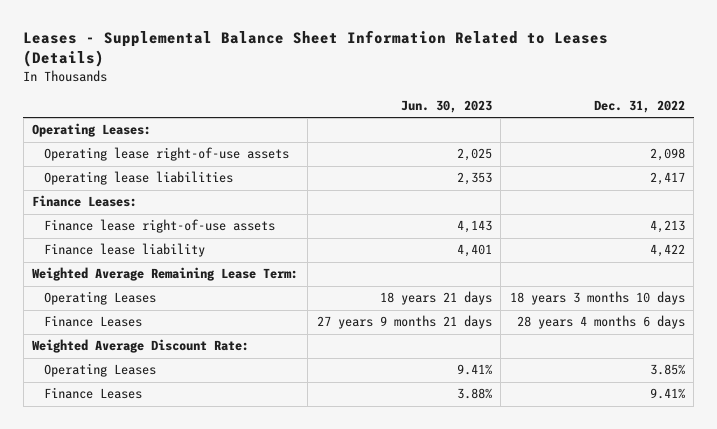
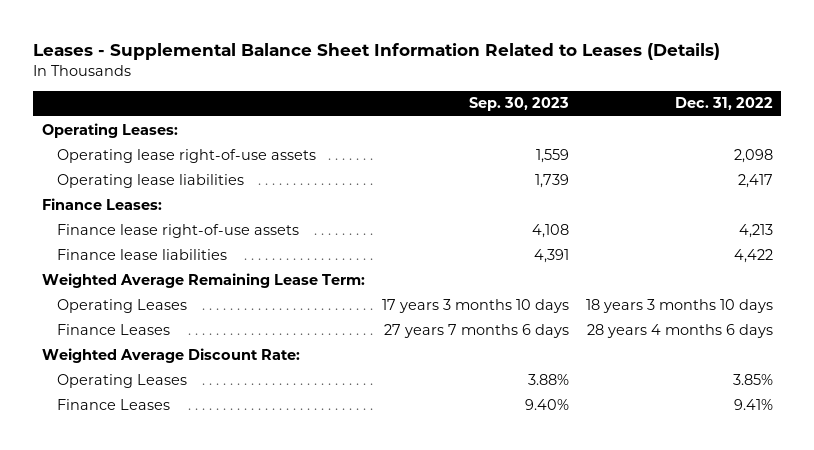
[400,100,492,114] Jun. 30, 2023 -> none
none -> [468,97,569,112] Sep. 30, 2023
[44,243,206,258] Finance lease liability -> [56,248,227,260] Finance lease liabilities

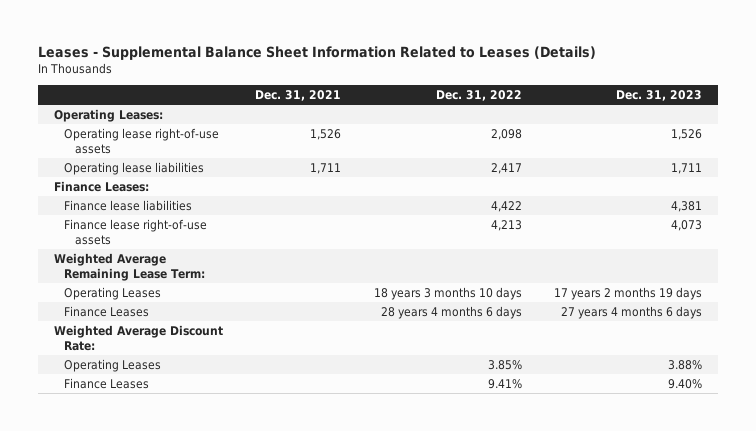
[468,97,569,112] Sep. 30, 2023 -> none
none -> [255,90,342,102] Dec. 31, 2021
none -> [615,90,702,102] Dec. 31, 2023
[56,223,299,238] Finance lease right-of-use assets -> [64,219,208,245] Finance lease right-of-use assets

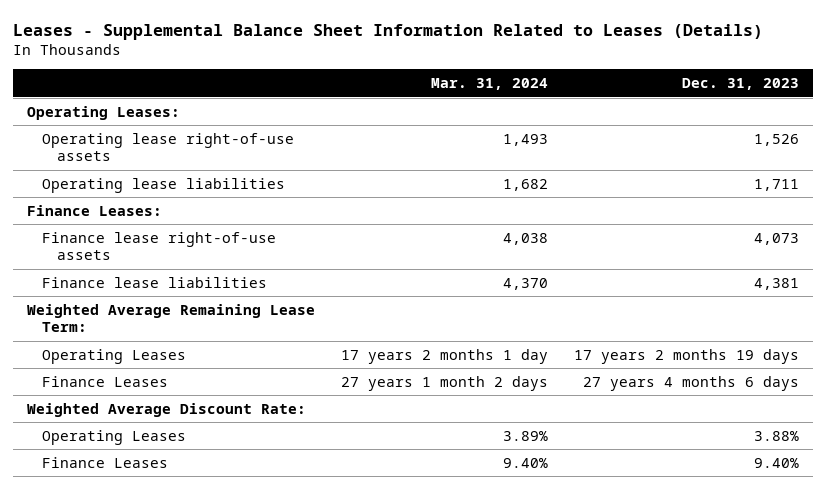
[255,90,342,102] Dec. 31, 2021 -> none
[435,90,522,102] Dec. 31, 2022 -> none
none -> [430,78,548,91] Mar. 31, 2024
[64,200,193,212] Finance lease liabilities -> [41,276,267,288] Finance lease liabilities

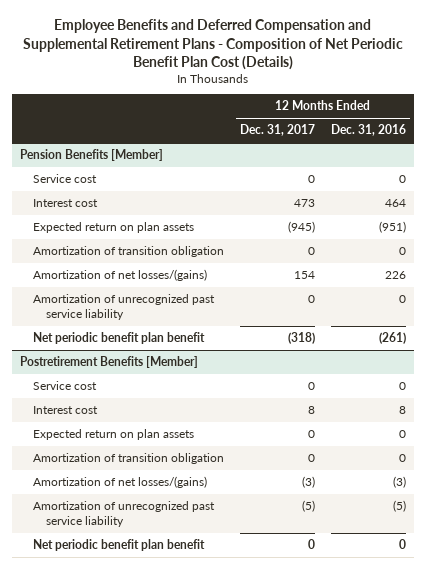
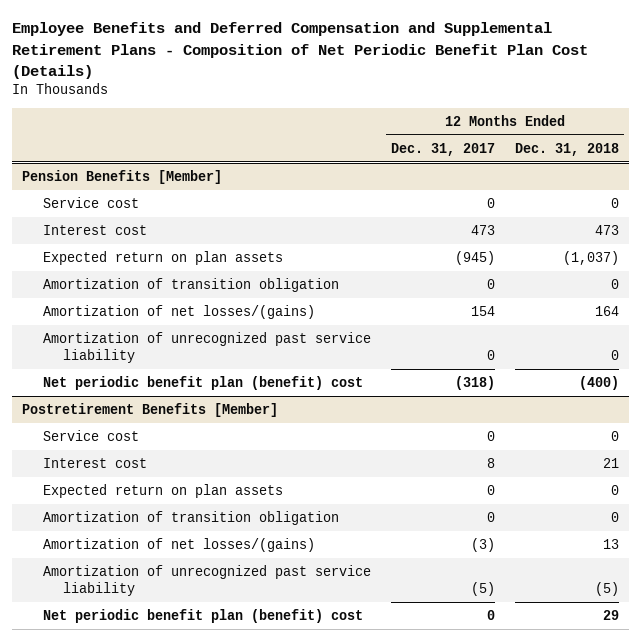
[331,124,407,137] Dec. 31, 2016 -> none
none -> [515,142,620,156] Dec. 31, 2018
[33,332,206,345] Net periodic benefit plan benefit -> [42,376,363,391] Net periodic benefit plan (benefit) cost
[33,539,206,552] Net periodic benefit plan benefit -> [42,609,363,624] Net periodic benefit plan (benefit) cost

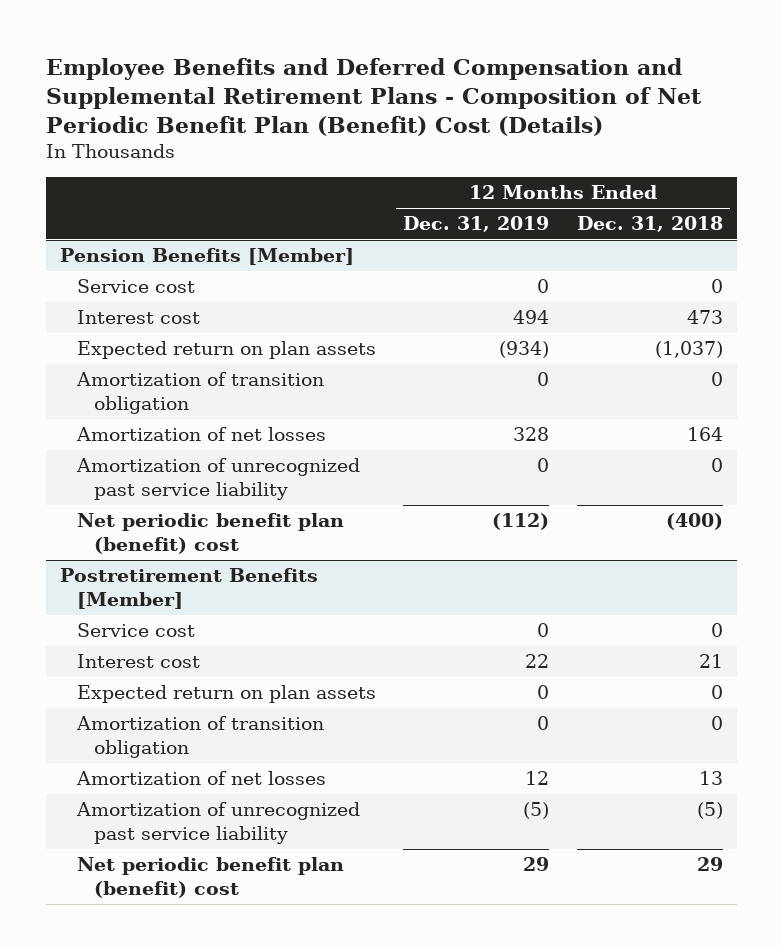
[12,22,589,79] Employee Benefits and Deferred Compensation and Supplemental Retirement Plans - Composition of Net Periodic Benefit Plan Cost (Details) -> [45,57,702,137] Employee Benefits and Deferred Compensation and Supplemental Retirement Plans - Composition of Net Periodic Benefit Plan (Benefit) Cost (Details)
[390,142,495,156] Dec. 31, 2017 -> none
none -> [403,216,550,233] Dec. 31, 2019
[42,305,315,320] Amortization of net losses/(gains) -> [75,427,326,442] Amortization of net losses
[42,538,315,553] Amortization of net losses/(gains) -> [75,771,326,786] Amortization of net losses

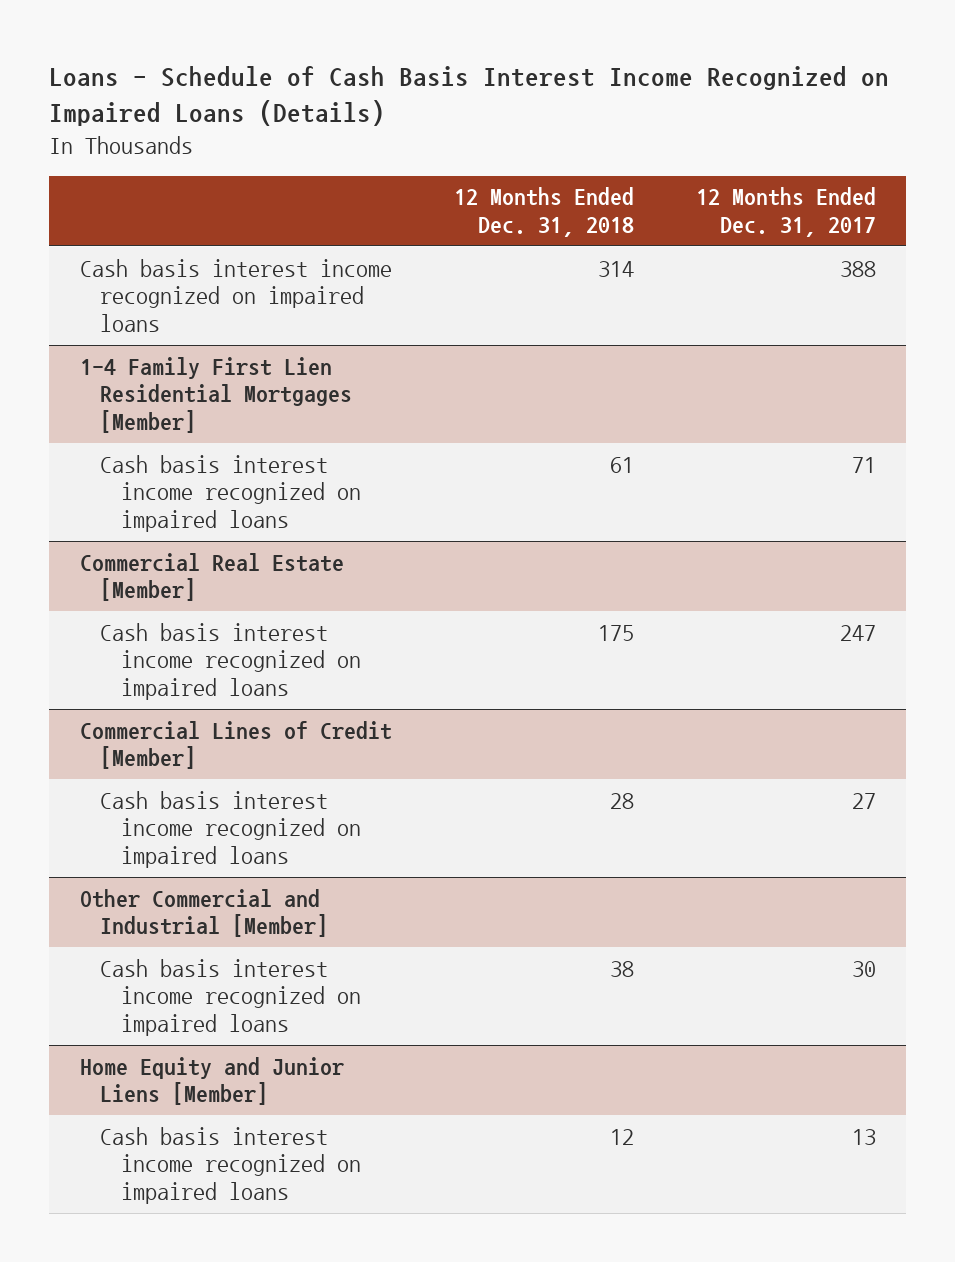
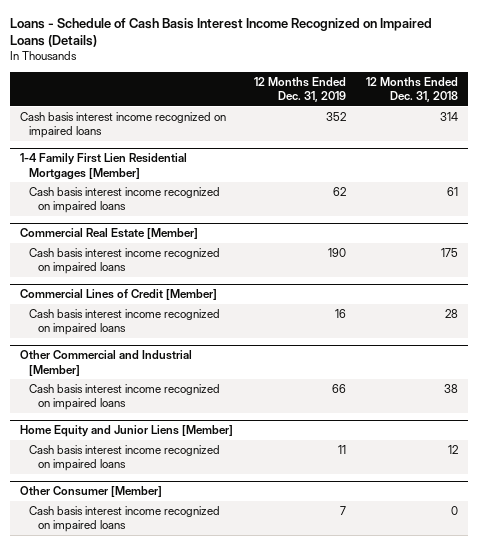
[695,187,876,238] 12 Months Ended Dec. 31, 2017 -> none
none -> [253,76,346,103] 12 Months Ended Dec. 31, 2019
none -> [20,486,163,498] Other Consumer [Member]
none -> [29,505,221,533] Cash basis interest income recognized on impaired loans

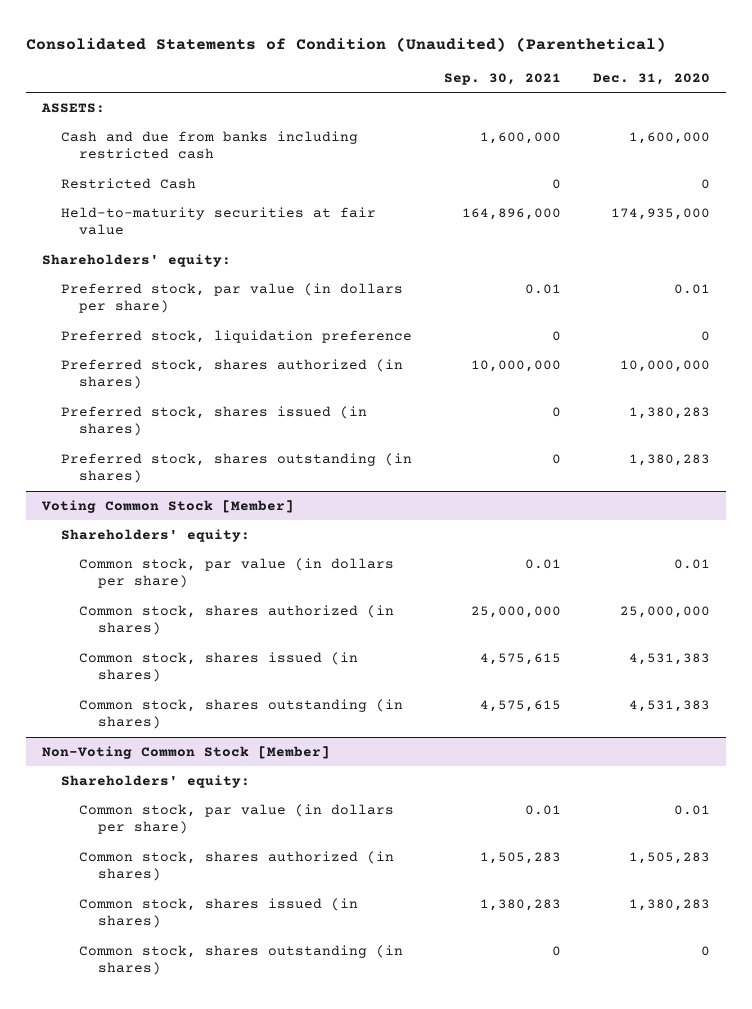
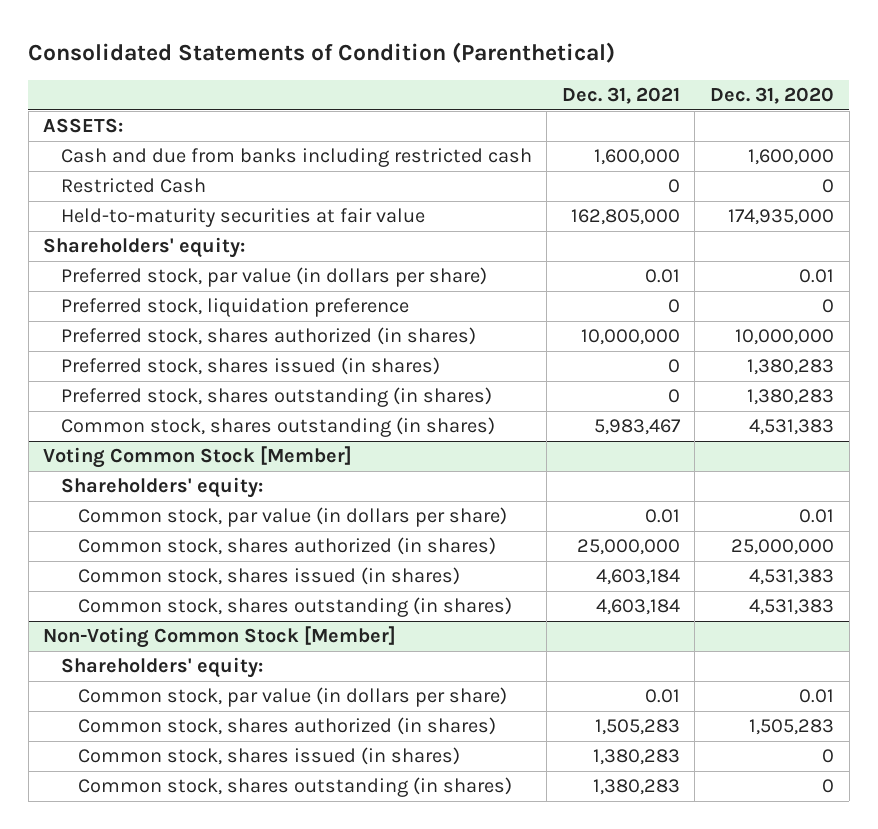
[26,36,667,52] Consolidated Statements of Condition (Unaudited) (Parenthetical) -> [28,41,616,63] Consolidated Statements of Condition (Parenthetical)
[444,72,562,85] Sep. 30, 2021 -> none
none -> [561,87,680,105] Dec. 31, 2021
none -> [60,417,495,438] Common stock, shares outstanding (in shares)
[629,898,711,911] 1,380,283 -> [822,749,835,764] 0

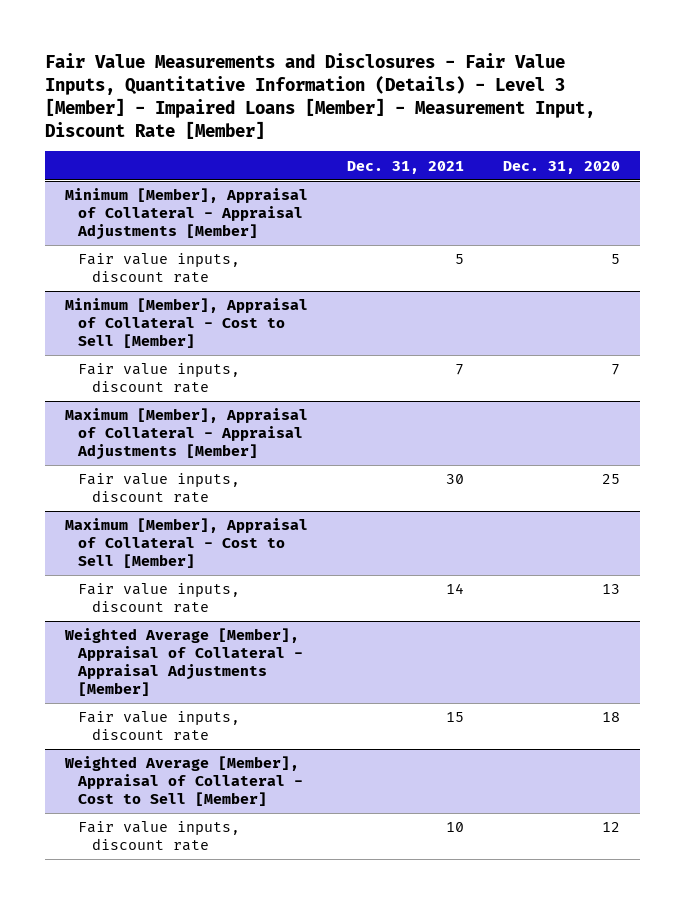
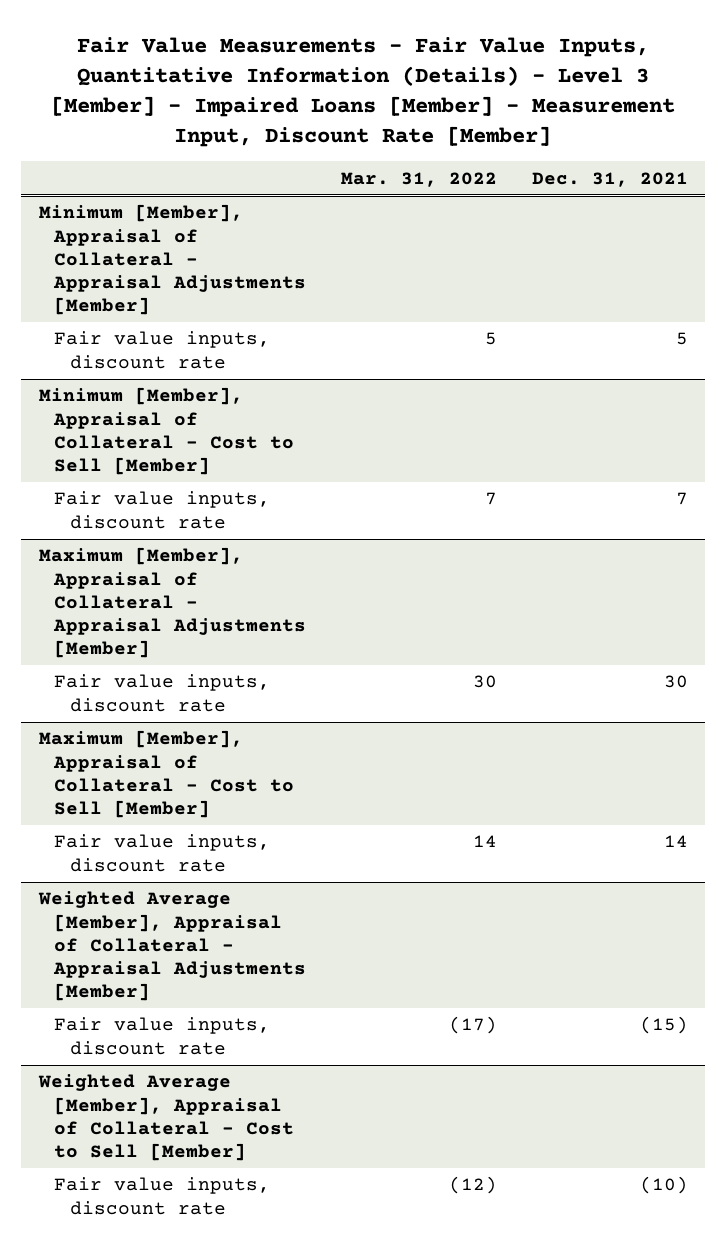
[45,53,596,139] Fair Value Measurements and Disclosures - Fair Value Inputs, Quantitative Information (Details) - Level 3 [Member] - Impaired Loans [Member] - Measurement Input, Discount Rate [Member] -> [51,36,676,148] Fair Value Measurements - Fair Value Inputs, Quantitative Information (Details) - Level 3 [Member] - Impaired Loans [Member] - Measurement Input, Discount Rate [Member]
[503,160,621,174] Dec. 31, 2020 -> none
none -> [341,171,498,187] Mar. 31, 2022
[446,712,465,723] 15 -> [639,1016,688,1035] (15)
[446,822,465,833] 10 -> [639,1176,688,1195] (10)

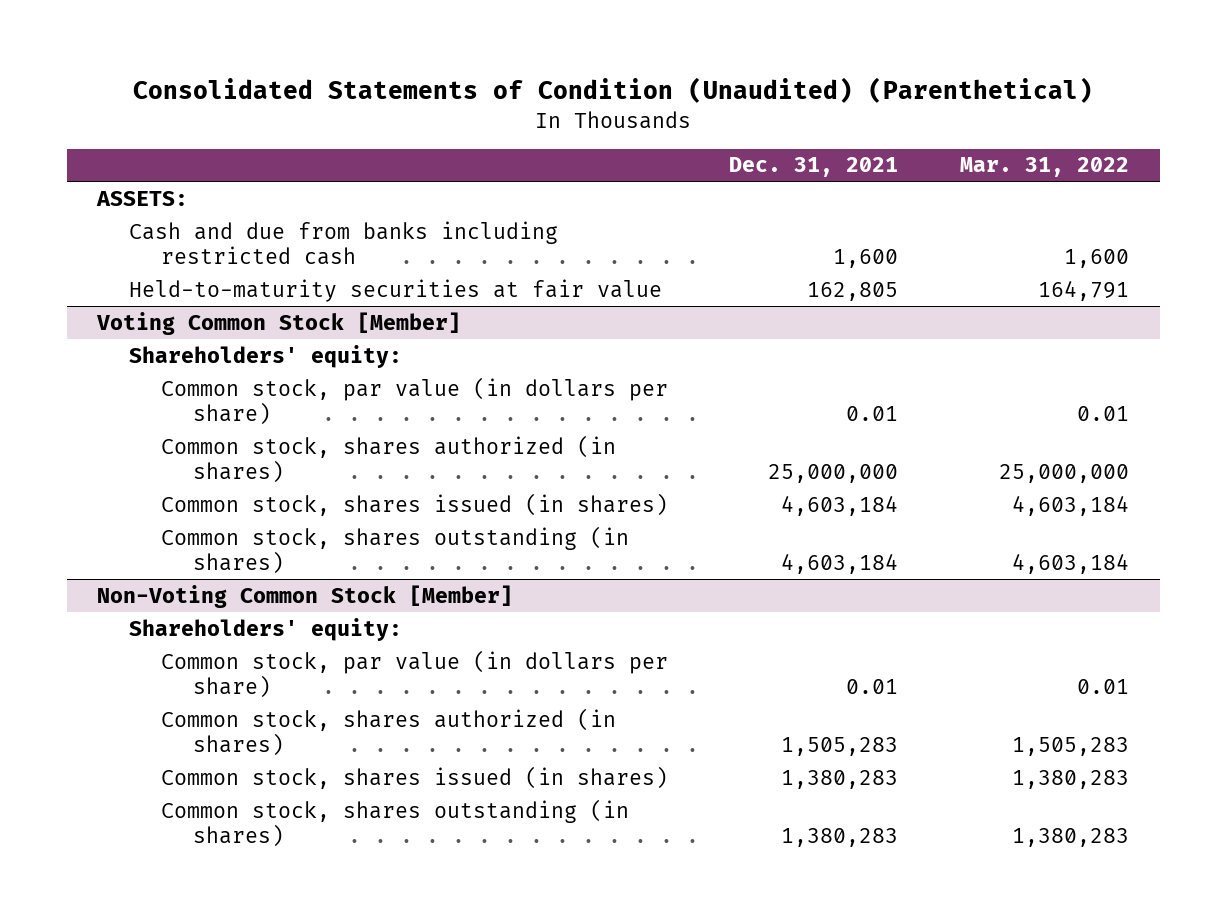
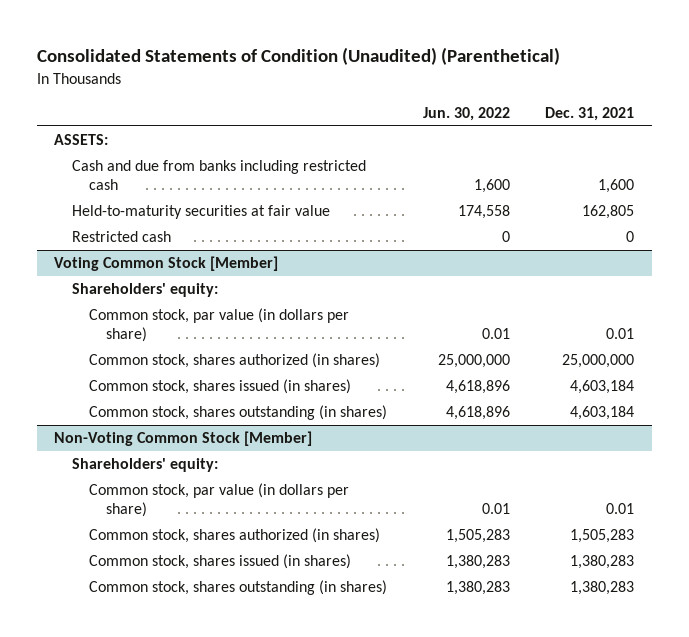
[959,157,1129,178] Mar. 31, 2022 -> none
none -> [422,107,510,122] Jun. 30, 2022
none -> [71,231,171,243] Restricted cash

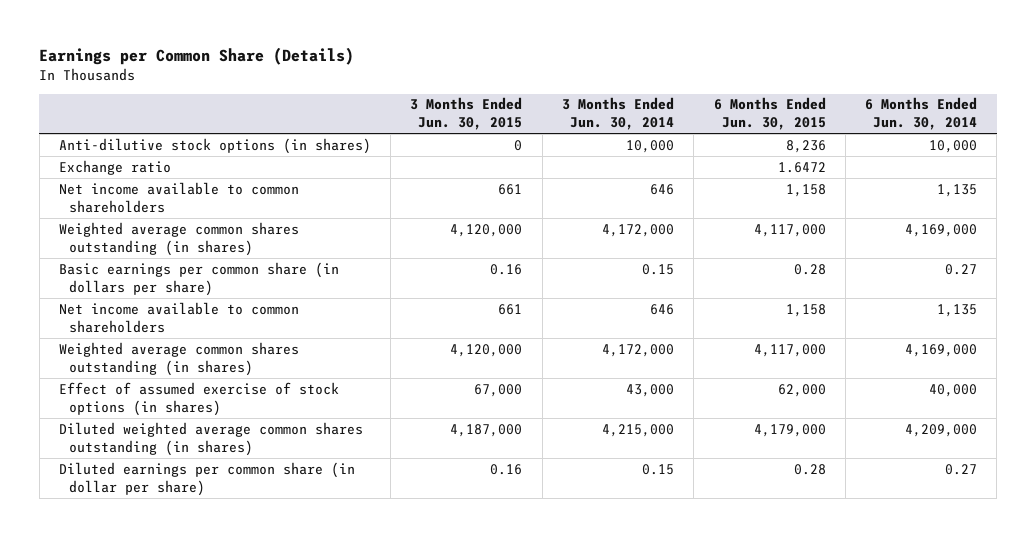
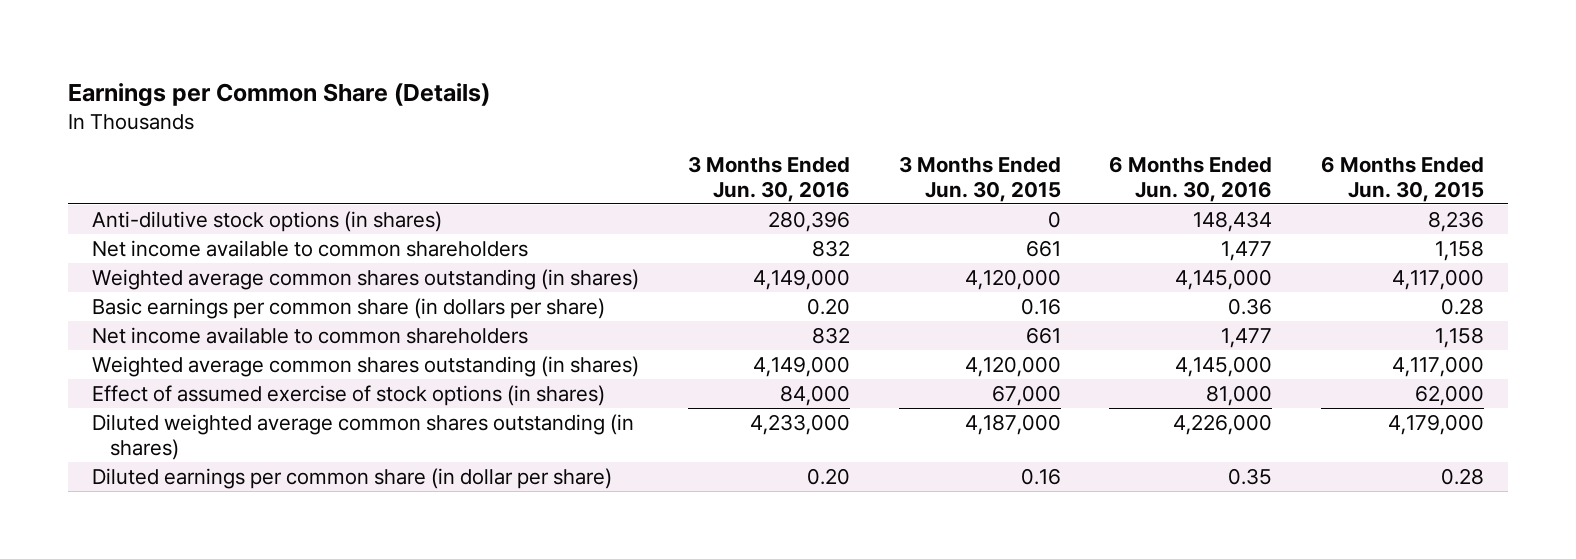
[561,97,674,131] 3 Months Ended Jun. 30, 2014 -> none
[865,97,978,131] 6 Months Ended Jun. 30, 2014 -> none
none -> [688,156,851,202] 3 Months Ended Jun. 30, 2016
none -> [1109,156,1273,202] 6 Months Ended Jun. 30, 2016
[58,159,171,175] Exchange ratio -> none

